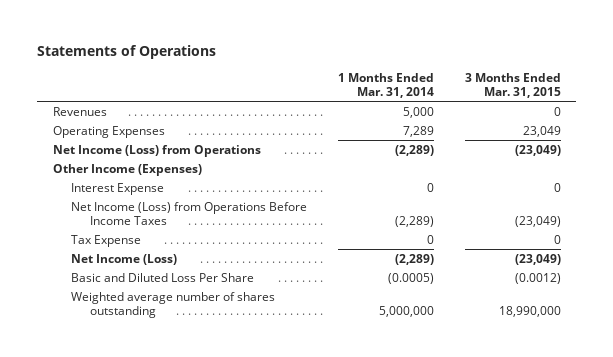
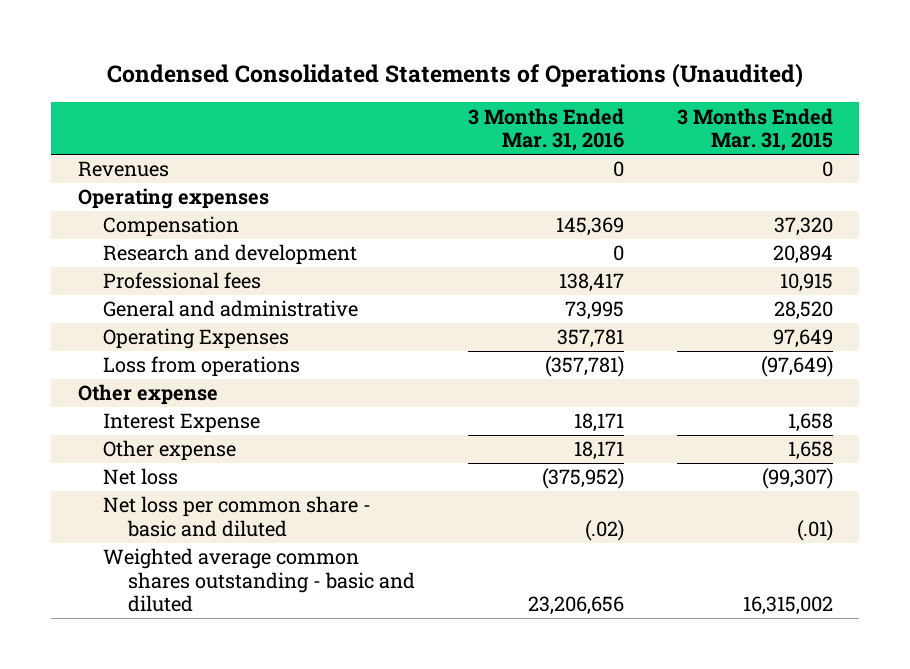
[37,44,217,59] Statements of Operations -> [107,63,804,89] Condensed Consolidated Statements of Operations (Unaudited)
[338,72,435,99] 1 Months Ended Mar. 31, 2014 -> none
none -> [468,107,625,152] 3 Months Ended Mar. 31, 2016
[71,201,308,225] Net Income (Loss) from Operations Before Income Taxes -> none
[71,234,142,247] Tax Expense -> none
none -> [77,188,269,210] Operating expenses
none -> [102,216,239,238] Compensation
none -> [102,244,357,266] Research and development
none -> [102,272,261,290] Professional fees
none -> [102,300,358,318] General and administrative
[522,125,561,137] 23,049 -> [772,329,833,349] 97,649
[52,144,261,157] Net Income (Loss) from Operations -> [102,356,300,378] Loss from operations
[514,144,561,156] (23,049) -> [760,356,833,378] (97,649)
[52,163,202,176] Other Income (Expenses) -> [77,384,218,406] Other expense
[553,182,561,192] 0 -> [787,413,833,433] 1,658
none -> [102,440,236,462] Other expense
[71,253,178,265] Net Income (Loss) -> [102,468,178,486] Net loss
[514,253,561,265] (23,049) -> [761,468,833,490] (99,307)
[71,272,255,282] Basic and Diluted Loss Per Share -> [102,496,371,537] Net loss per common share - basic and diluted
[514,272,561,284] (0.0012) -> [796,519,833,541] (.01)
[71,291,276,318] Weighted average number of shares outstanding -> [102,548,416,613] Weighted average common shares outstanding - basic and diluted
[498,305,561,317] 18,990,000 -> [742,596,833,616] 16,315,002

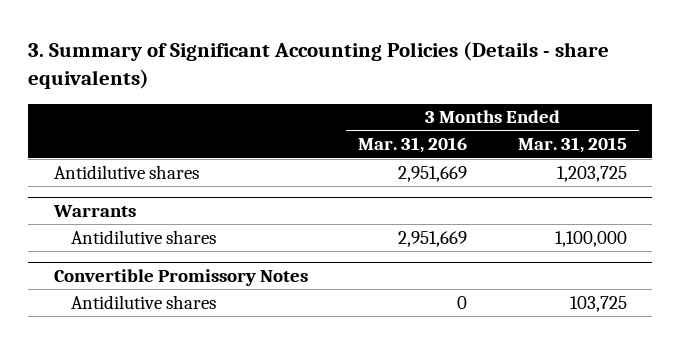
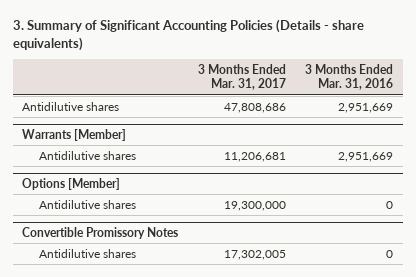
[517,137,627,154] Mar. 31, 2015 -> none
none -> [197,63,286,91] 3 Months Ended Mar. 31, 2017
[52,205,136,218] Warrants -> [22,128,127,141] Warrants [Member]
none -> [22,177,121,190] Options [Member]
none -> [39,199,137,209] Antidilutive shares

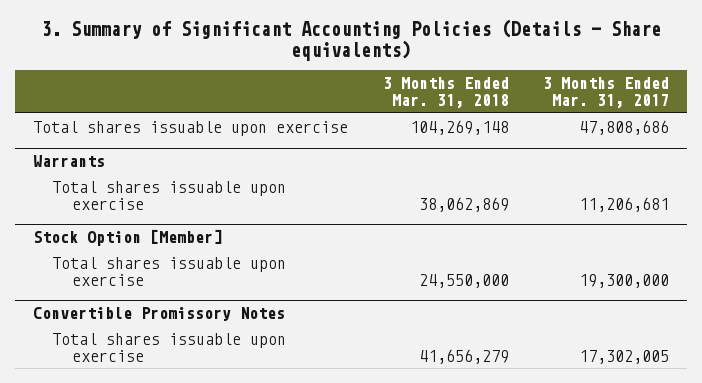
[12,19,364,51] 3. Summary of Significant Accounting Policies (Details - share equivalents) -> [41,19,662,61] 3. Summary of Significant Accounting Policies (Details - Share equivalents)
[305,63,394,91] 3 Months Ended Mar. 31, 2016 -> none
none -> [382,77,509,108] 3 Months Ended Mar. 31, 2018
[22,101,120,111] Antidilutive shares -> [32,121,348,137] Total shares issuable upon exercise
[22,128,127,141] Warrants [Member] -> [32,155,105,168] Warrants
[39,150,137,160] Antidilutive shares -> [52,181,287,210] Total shares issuable upon exercise
[22,177,121,190] Options [Member] -> [32,229,222,247] Stock Option [Member]
[39,199,137,209] Antidilutive shares -> [52,257,287,286] Total shares issuable upon exercise
[39,248,137,258] Antidilutive shares -> [52,333,287,362] Total shares issuable upon exercise

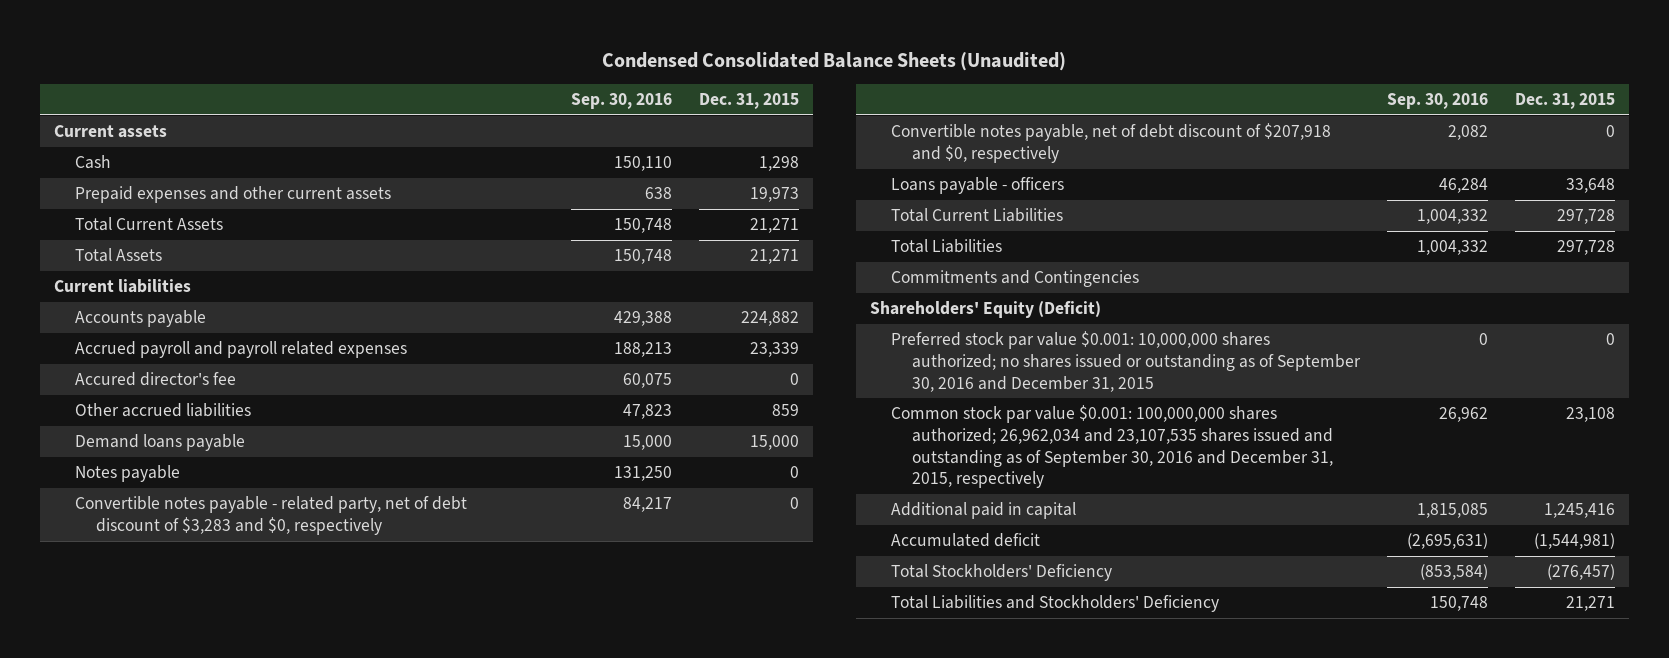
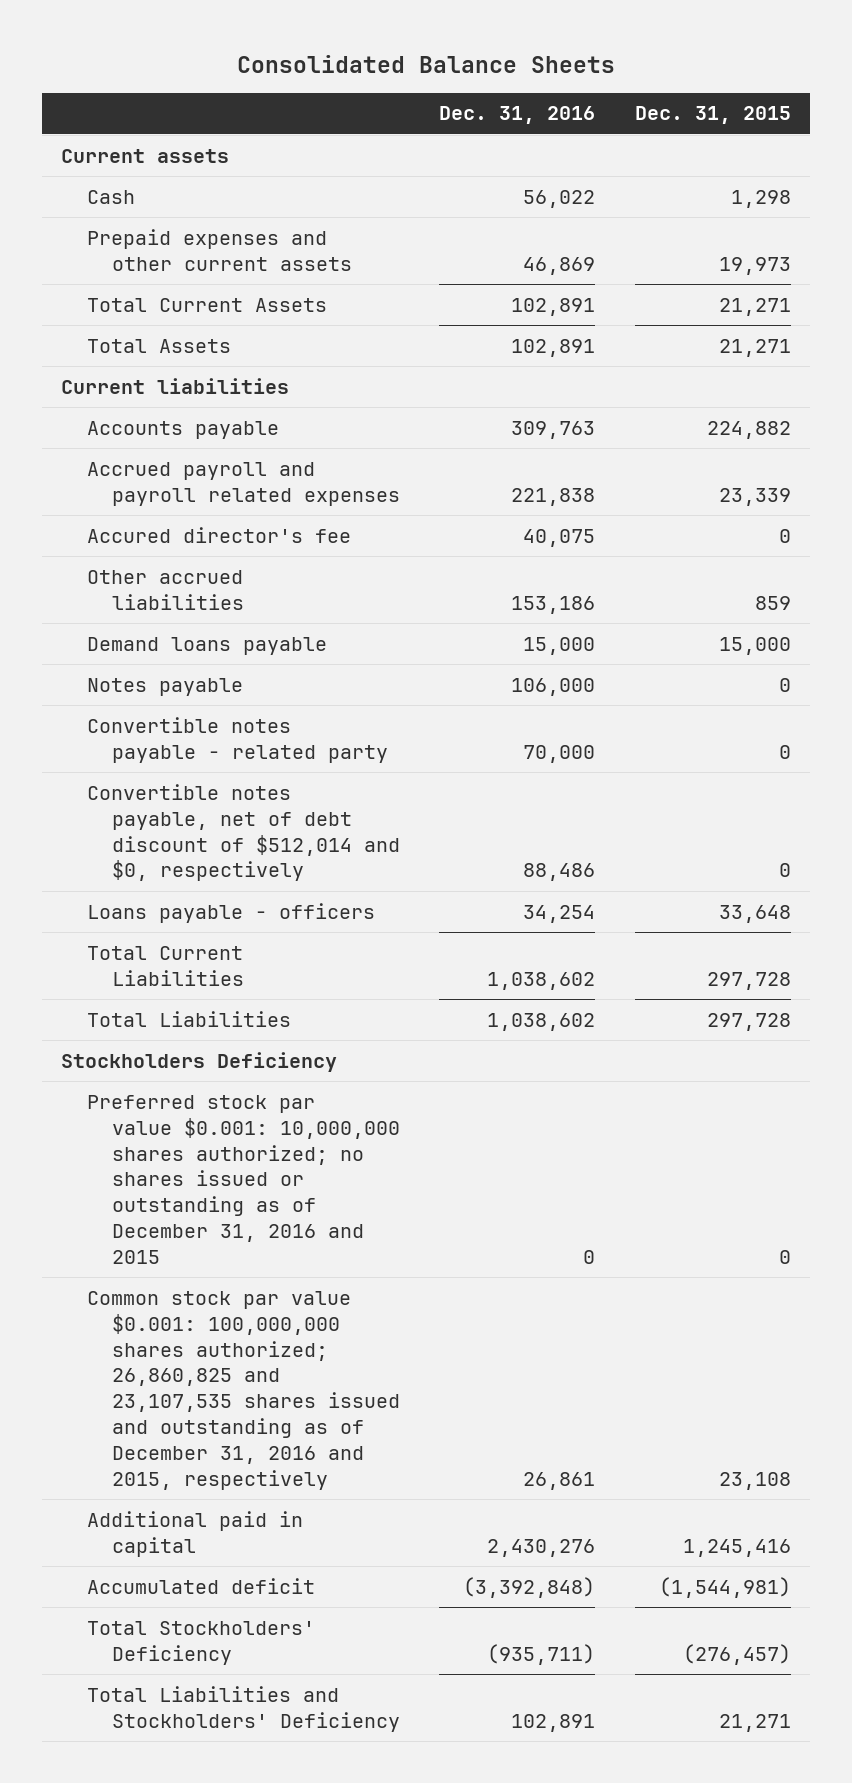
[602,51,1067,71] Condensed Consolidated Balance Sheets (Unaudited) -> [236,54,615,73] Consolidated Balance Sheets
[570,93,672,110] Sep. 30, 2016 -> none
none -> [439,106,596,125] Dec. 31, 2016
[74,496,467,535] Convertible notes payable - related party, net of debt discount of $3,283 and $0, respectively -> [86,716,388,763] Convertible notes payable - related party
[890,123,1331,163] Convertible notes payable, net of debt discount of $207,918 and $0, respectively -> [86,783,400,882] Convertible notes payable, net of debt discount of $512,014 and $0, respectively
[890,270,1139,288] Commitments and Contingencies -> none
[869,301,1101,319] Shareholders' Equity (Deficit) -> [61,1051,338,1072] Stockholders Deficiency
[890,331,1361,392] Preferred stock par value $0.001: 10,000,000 shares authorized; no shares issued or outstanding as of September 30, 2016 and December 31, 2015 -> [86,1094,400,1264] Preferred stock par value $0.001: 10,000,000 shares authorized; no shares issued or outstanding as of December 31, 2016 and 2015
[890,405,1333,489] Common stock par value $0.001: 100,000,000 shares authorized; 26,962,034 and 23,107,535 shares issued and outstanding as of September 30, 2016 and December 31, 2015, respectively -> [86,1290,400,1490] Common stock par value $0.001: 100,000,000 shares authorized; 26,860,825 and 23,107,535 shares issued and outstanding as of December 31, 2016 and 2015, respectively

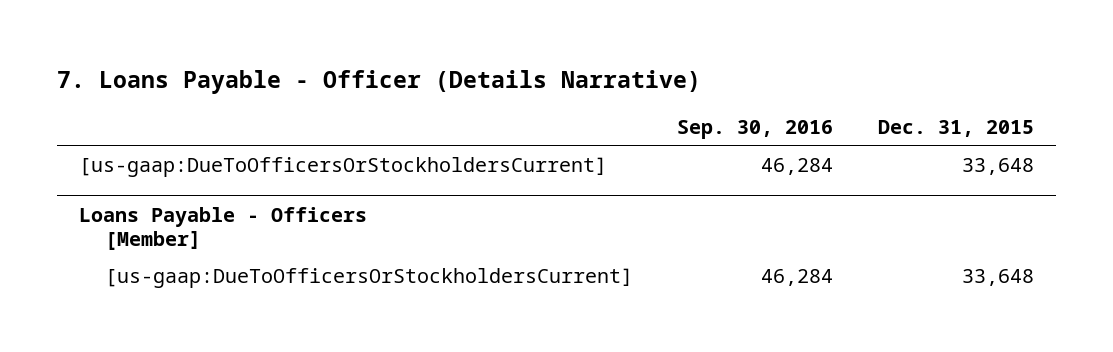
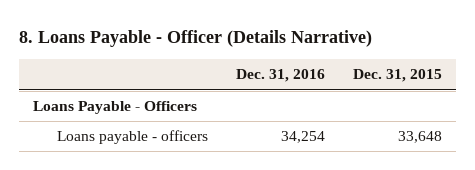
[57,69,702,94] 7. Loans Payable - Officer (Details Narrative) -> [19,30,373,48] 8. Loans Payable - Officer (Details Narrative)
[677,119,834,139] Sep. 30, 2016 -> none
none -> [236,69,326,83] Dec. 31, 2016
[79,206,368,250] Loans Payable - Officers [Member] -> none
[104,267,633,288] [us-gaap:DueToOfficersOrStockholdersCurrent] -> none
none -> [33,101,198,115] Loans Payable - Officers
[79,156,608,177] [us-gaap:DueToOfficersOrStockholdersCurrent] -> [57,130,209,145] Loans payable - officers

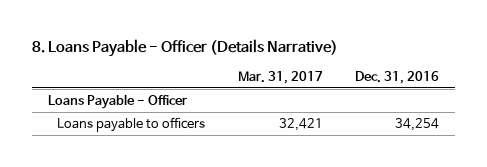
[353,69,443,83] Dec. 31, 2015 -> none
none -> [237,70,323,84] Mar. 31, 2017
[33,101,198,115] Loans Payable - Officers -> [47,94,187,110] Loans Payable - Officer
[57,130,209,145] Loans payable - officers -> [57,117,206,133] Loans payable to officers

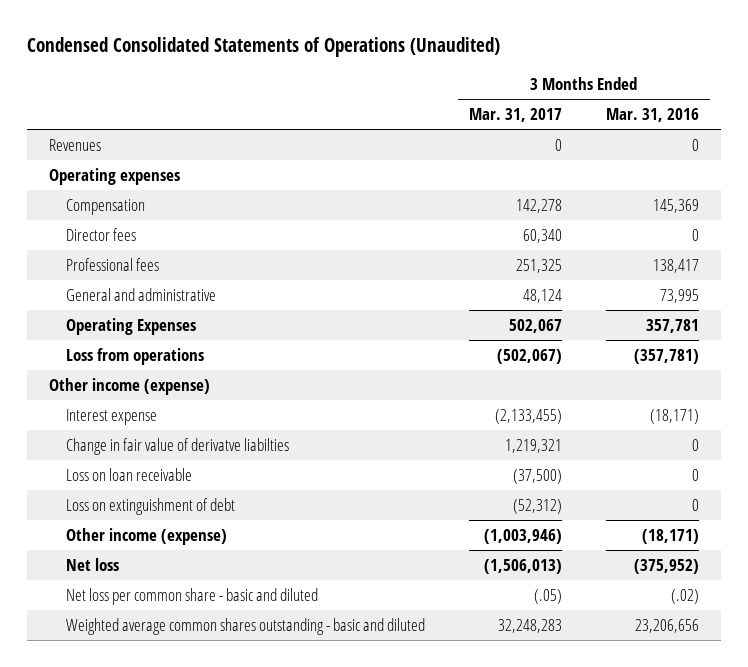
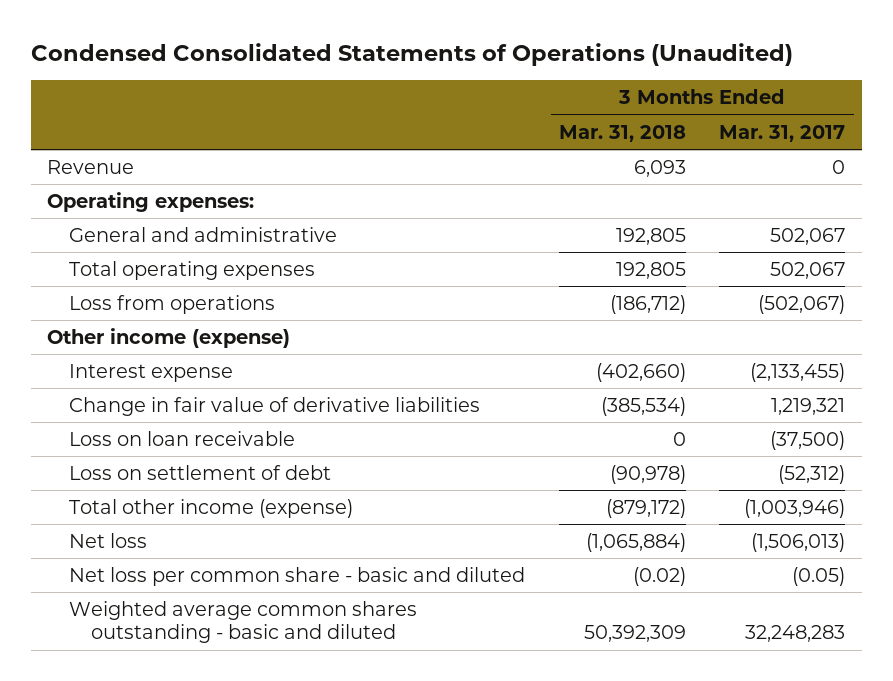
[606,107,700,122] Mar. 31, 2016 -> none
none -> [558,124,686,142] Mar. 31, 2018
[65,198,145,215] Compensation -> none
[65,227,136,241] Director fees -> none
[65,257,159,271] Professional fees -> none
[49,138,102,151] Revenues -> [47,159,135,174] Revenue
[49,167,181,185] Operating expenses -> [47,191,255,212] Operating expenses:
[522,288,562,303] 48,124 -> [770,227,846,245] 502,067
[65,317,196,335] Operating Expenses -> [69,260,316,280] Total operating expenses
[65,437,289,455] Change in fair value of derivatve liabilties -> [69,396,481,416] Change in fair value of derivative liabilities
[65,497,235,515] Loss on extinguishment of debt -> [69,464,332,480] Loss on settlement of debt
[65,527,227,545] Other income (expense) -> [69,498,354,518] Total other income (expense)
[533,588,562,604] (.05) -> [792,566,846,586] (0.05)

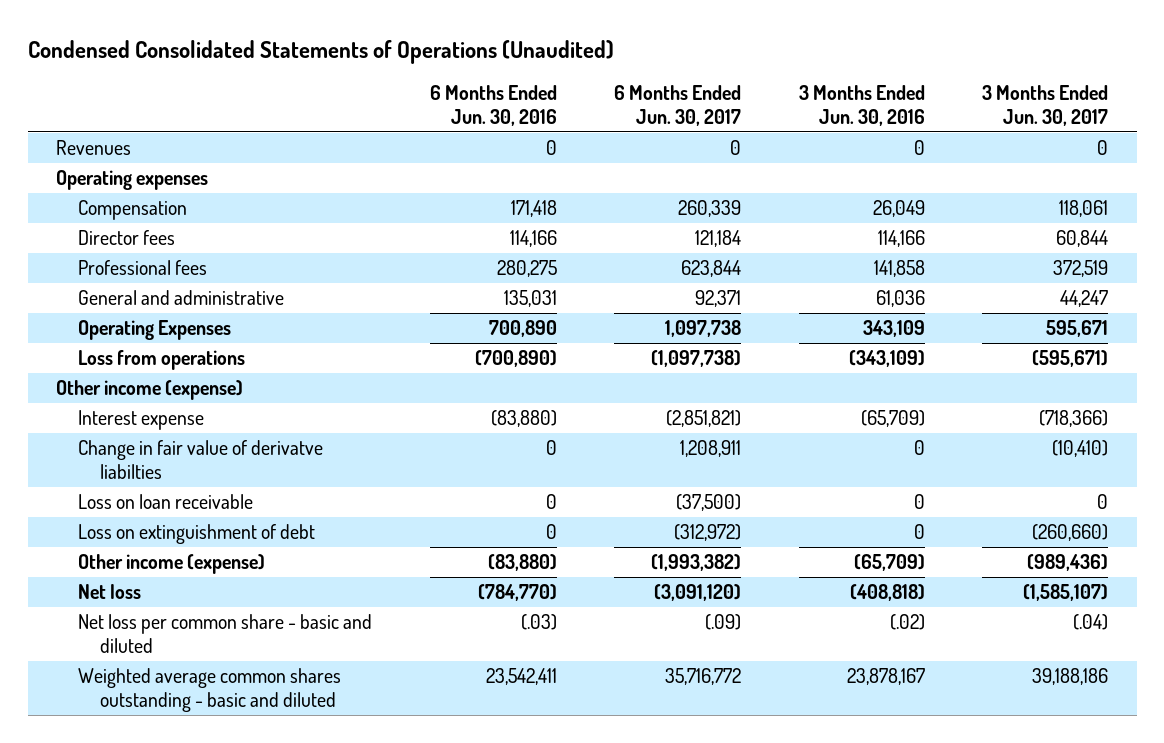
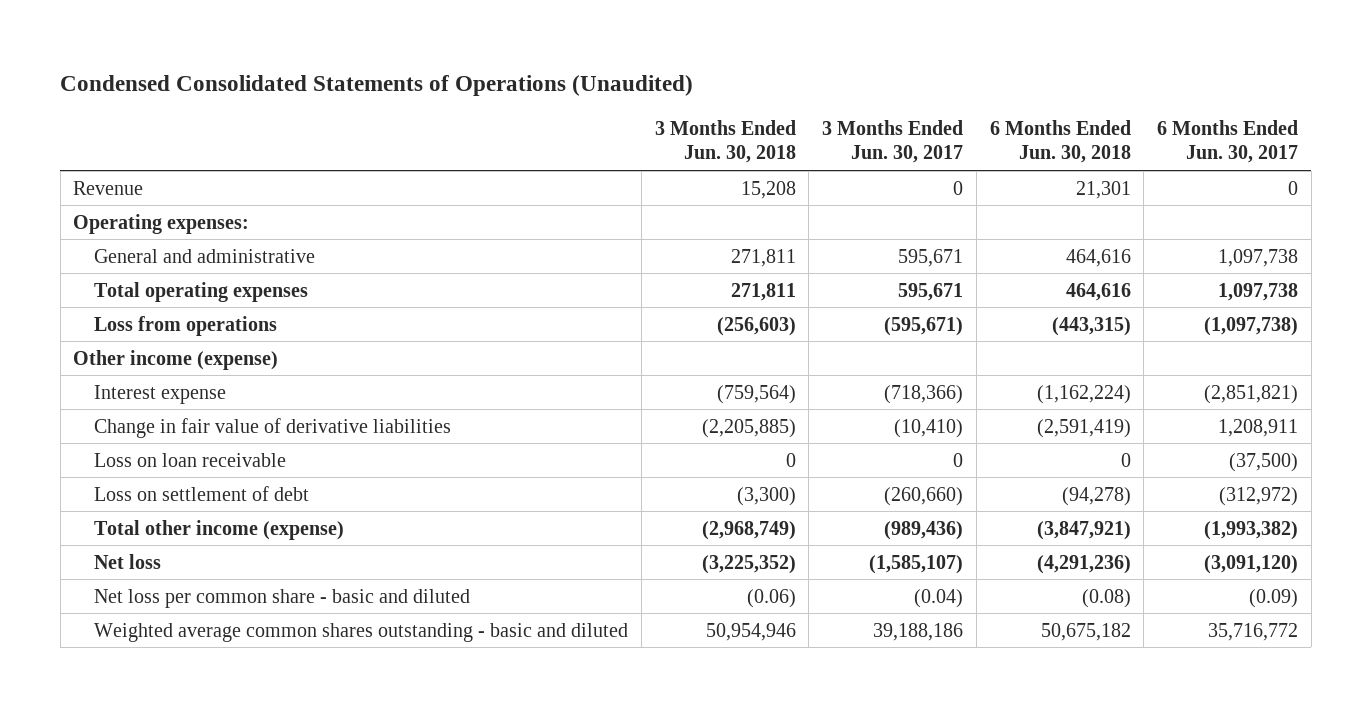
[429,84,557,127] 6 Months Ended Jun. 30, 2016 -> none
[798,84,925,127] 3 Months Ended Jun. 30, 2016 -> none
none -> [654,119,796,164] 3 Months Ended Jun. 30, 2018
none -> [989,119,1131,164] 6 Months Ended Jun. 30, 2018
[78,199,188,220] Compensation -> none
[78,229,176,245] Director fees -> none
[78,259,208,275] Professional fees -> none
[56,139,132,155] Revenues -> [73,180,144,195] Revenue
[56,169,209,190] Operating expenses -> [73,213,250,234] Operating expenses:
[695,289,742,307] 92,371 -> [1218,248,1299,267] 1,097,738
[1060,289,1109,307] 44,247 -> [898,248,964,267] 595,671
[78,319,232,340] Operating Expenses -> [94,281,309,302] Total operating expenses
[78,439,324,480] Change in fair value of derivatve liabilties -> [94,417,452,438] Change in fair value of derivative liabilities
[78,523,316,544] Loss on extinguishment of debt -> [94,485,310,501] Loss on settlement of debt
[78,553,266,574] Other income (expense) -> [94,519,345,540] Total other income (expense)
[705,613,742,630] (.09) -> [1249,588,1299,608] (0.09)
[1073,613,1109,630] (.04) -> [914,588,964,608] (0.04)

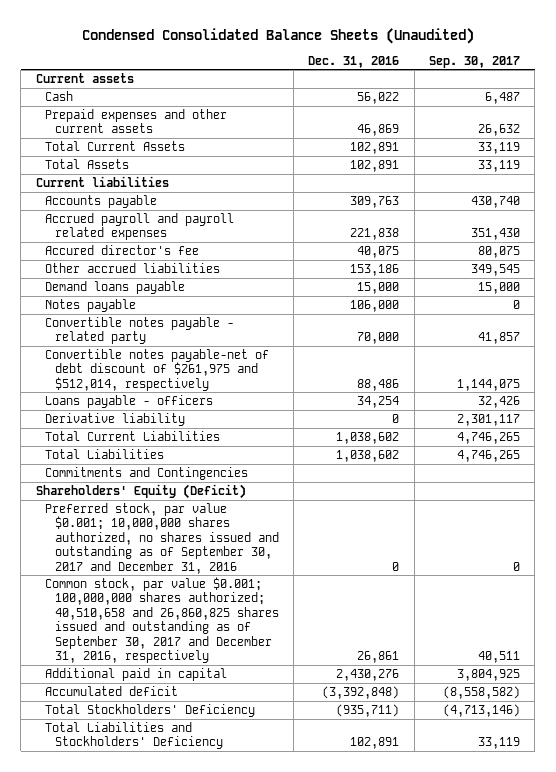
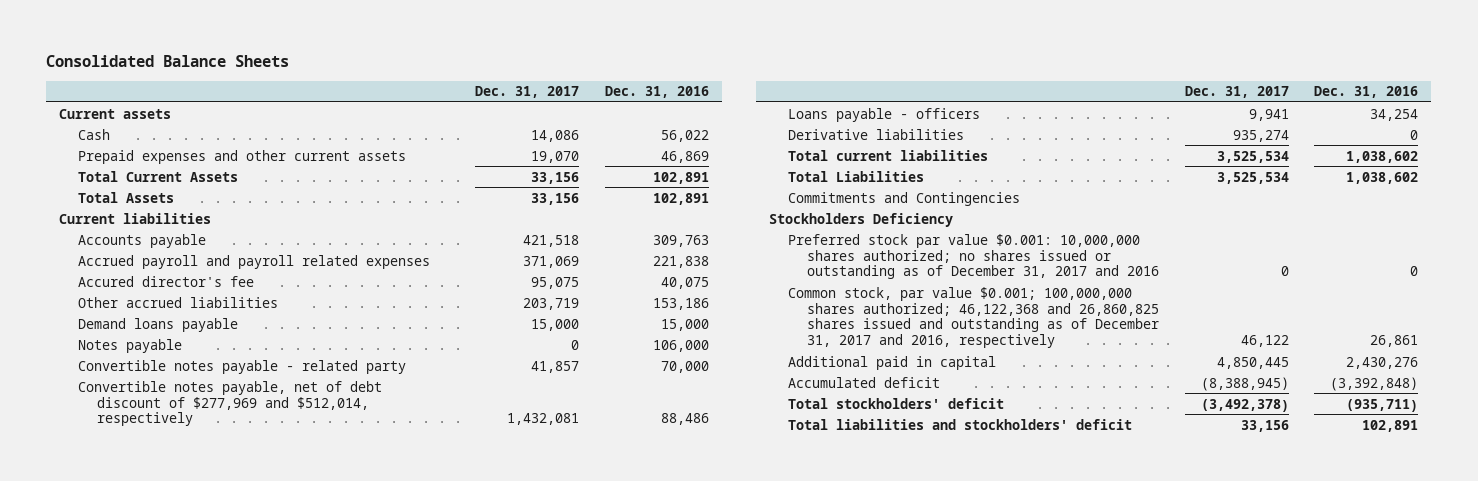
[81,27,474,44] Condensed Consolidated Balance Sheets (Unaudited) -> [46,55,290,68] Consolidated Balance Sheets
[429,55,521,68] Sep. 30, 2017 -> none
none -> [475,86,580,99] Dec. 31, 2017
[45,348,270,391] Convertible notes payable-net of debt discount of $261,975 and $512,014, respectively -> [78,380,383,427] Convertible notes payable, net of debt discount of $277,969 and $512,014, respectively
[45,412,186,426] Derivative liability -> [787,128,964,140] Derivative liabilities
[45,430,221,441] Total Current Liabilities -> [787,149,988,161] Total current liabilities
[35,483,246,499] Shareholders' Equity (Deficit) -> [768,212,953,227] Stockholders Deficiency
[45,502,279,574] Preferred stock, par value $0.001; 10,000,000 shares authorized, no shares issued and outstanding as of September 30, 2017 and December 31, 2016 -> [787,233,1159,280] Preferred stock par value $0.001: 10,000,000 shares authorized; no shares issued or outstanding as of December 31, 2017 and 2016
[45,576,279,664] Common stock, par value $0.001; 100,000,000 shares authorized; 40,510,658 and 26,860,825 shares issued and outstanding as of September 30, 2017 and December 31, 2016, respectively -> [787,286,1159,349] Common stock, par value $0.001; 100,000,000 shares authorized; 46,122,368 and 26,860,825 shares issued and outstanding as of December 31, 2017 and 2016, respectively
[45,703,256,717] Total Stockholders' Deficiency -> [787,397,1004,409] Total stockholders' deficit
[45,721,223,750] Total Liabilities and Stockholders' Deficiency -> [787,418,1132,430] Total liabilities and stockholders' deficit

